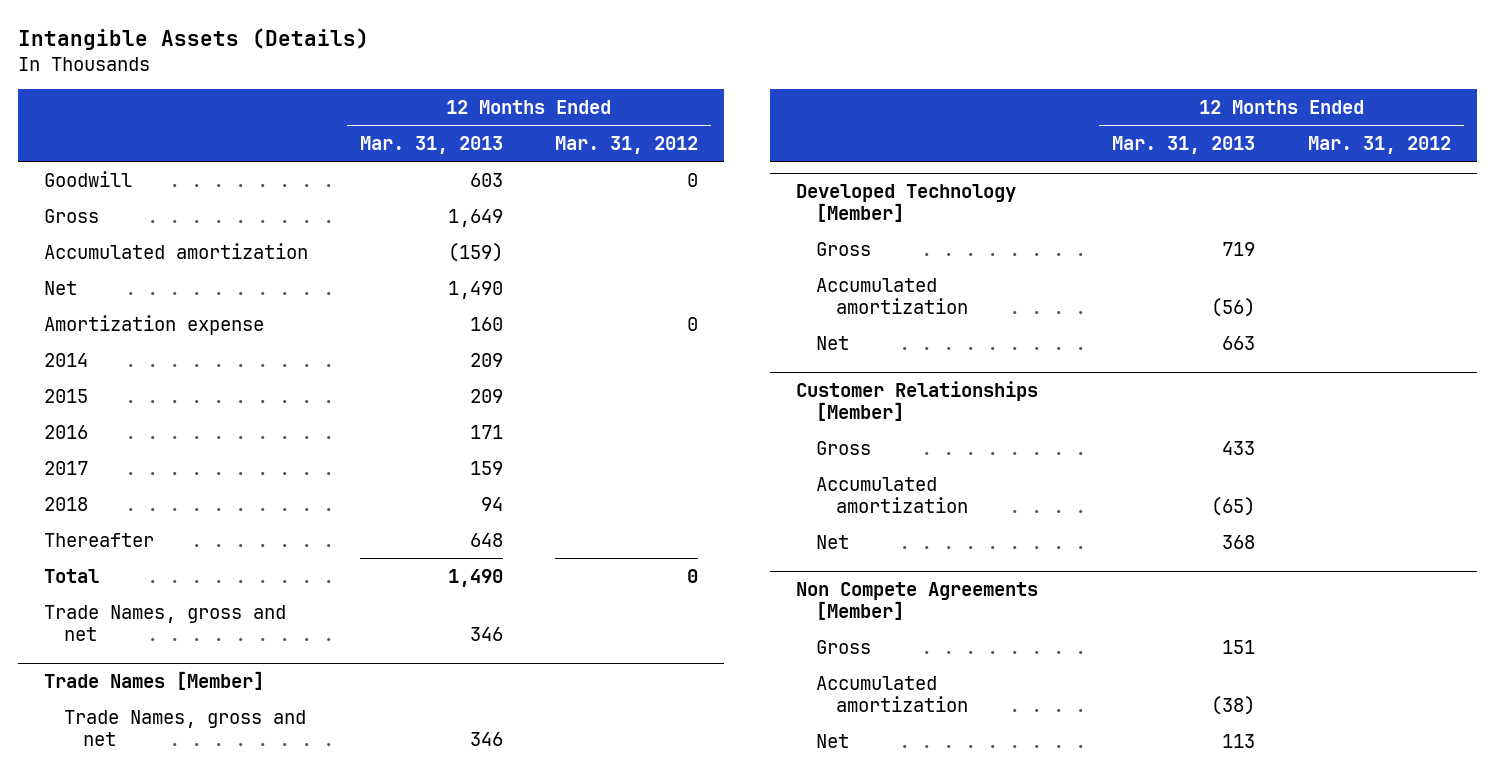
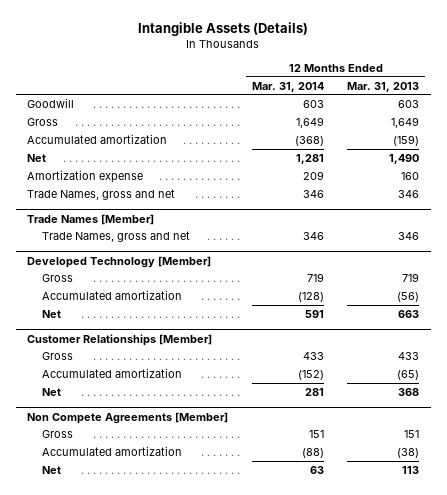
[555,135,699,154] Mar. 31, 2012 -> none
none -> [251,81,324,92] Mar. 31, 2014
[43,352,88,367] 2014 -> none
[43,388,88,403] 2015 -> none
[43,424,88,439] 2016 -> none
[43,460,88,475] 2017 -> none
[43,496,88,511] 2018 -> none
[43,532,154,547] Thereafter -> none
[43,568,99,583] Total -> none

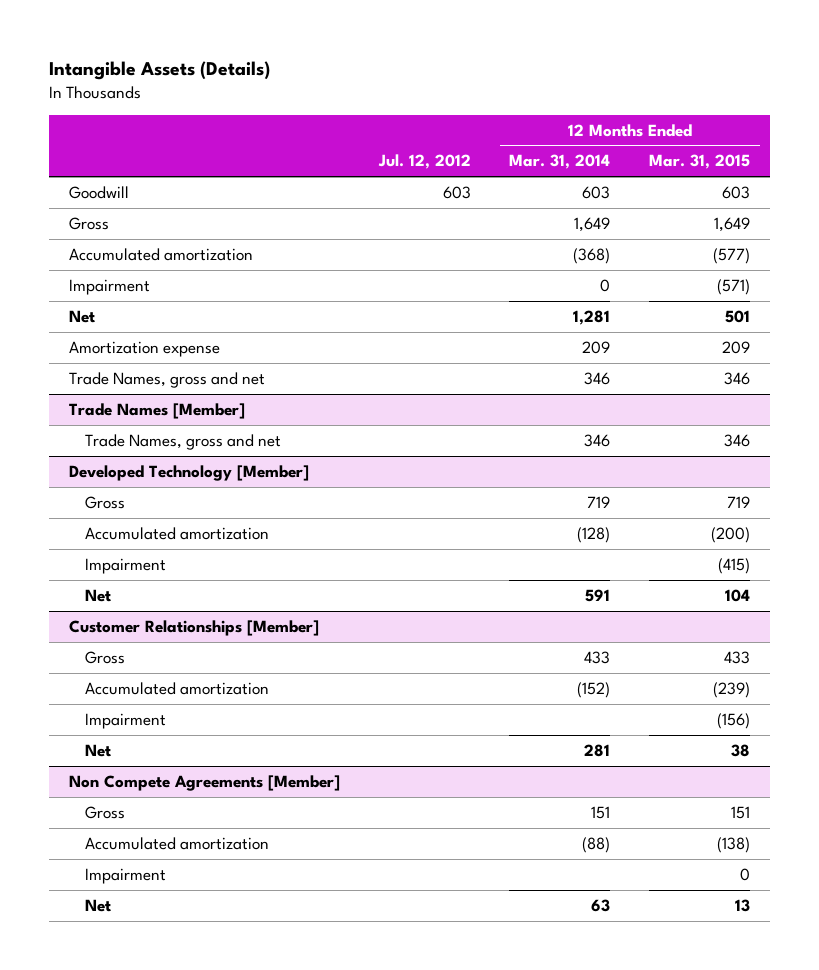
[347,81,420,92] Mar. 31, 2013 -> none
none -> [377,154,471,170] Jul. 12, 2012
none -> [649,154,751,170] Mar. 31, 2015
none -> [68,278,150,295] Impairment
none -> [85,557,167,574] Impairment
none -> [85,712,167,729] Impairment
none -> [85,867,167,884] Impairment

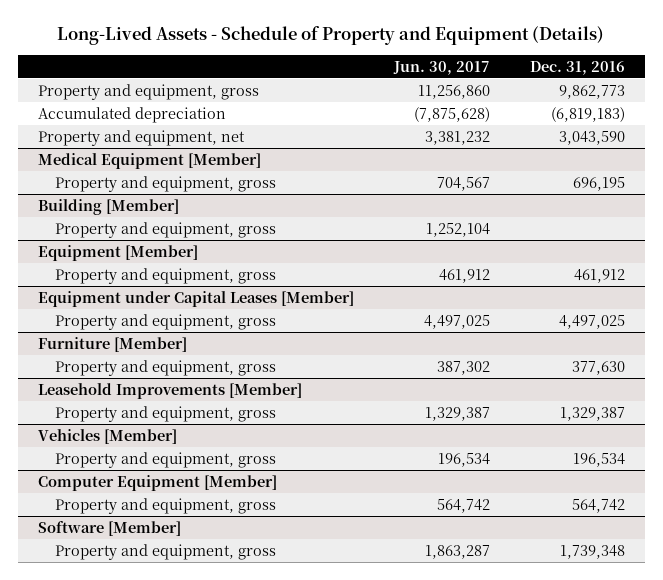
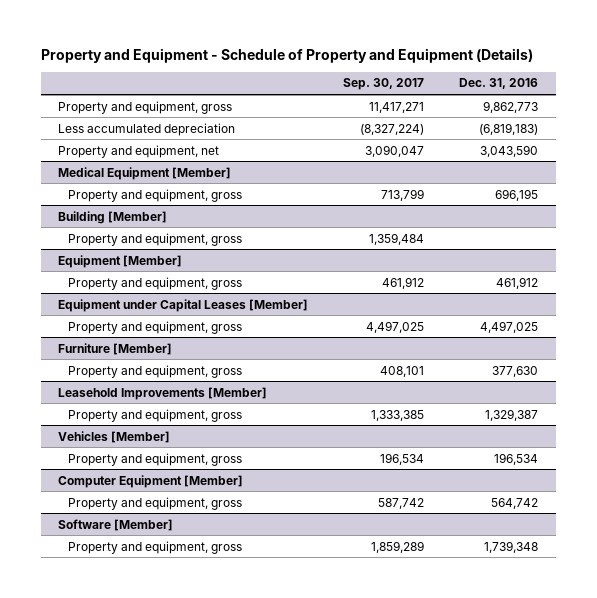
[57,26,605,46] Long-Lived Assets - Schedule of Property and Equipment (Details) -> [40,47,533,63] Property and Equipment - Schedule of Property and Equipment (Details)
[392,60,490,75] Jun. 30, 2017 -> none
none -> [343,78,425,91] Sep. 30, 2017
[37,106,226,123] Accumulated depreciation -> [58,122,236,136] Less accumulated depreciation

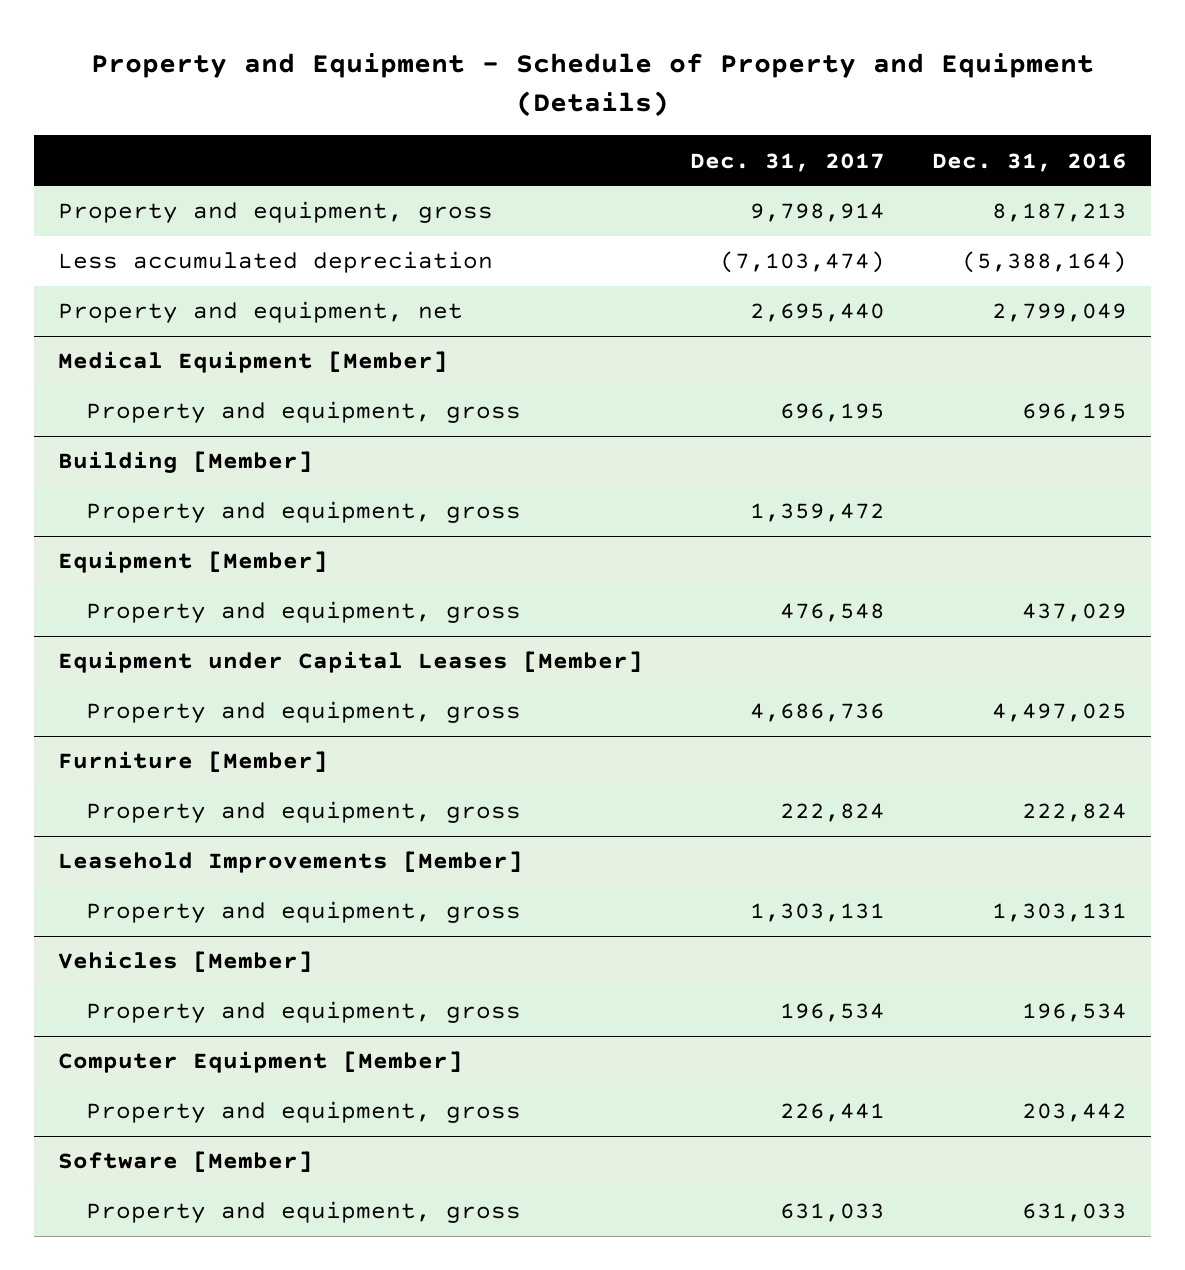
[343,78,425,91] Sep. 30, 2017 -> none
none -> [690,152,886,172] Dec. 31, 2017
[483,100,539,113] 9,862,773 -> [992,203,1128,223] 8,187,213
[479,122,539,135] (6,819,183) -> [962,251,1128,274] (5,388,164)
[480,144,539,157] 3,043,590 -> [992,303,1128,323] 2,799,049
[496,276,539,289] 461,912 -> [1022,603,1128,623] 437,029
[492,365,539,377] 377,630 -> [1022,803,1128,823] 222,824
[485,408,539,421] 1,329,387 -> [992,903,1128,923] 1,303,131
[491,497,539,509] 564,742 -> [1022,1103,1128,1123] 203,442
[484,540,539,553] 1,739,348 -> [1022,1203,1128,1223] 631,033

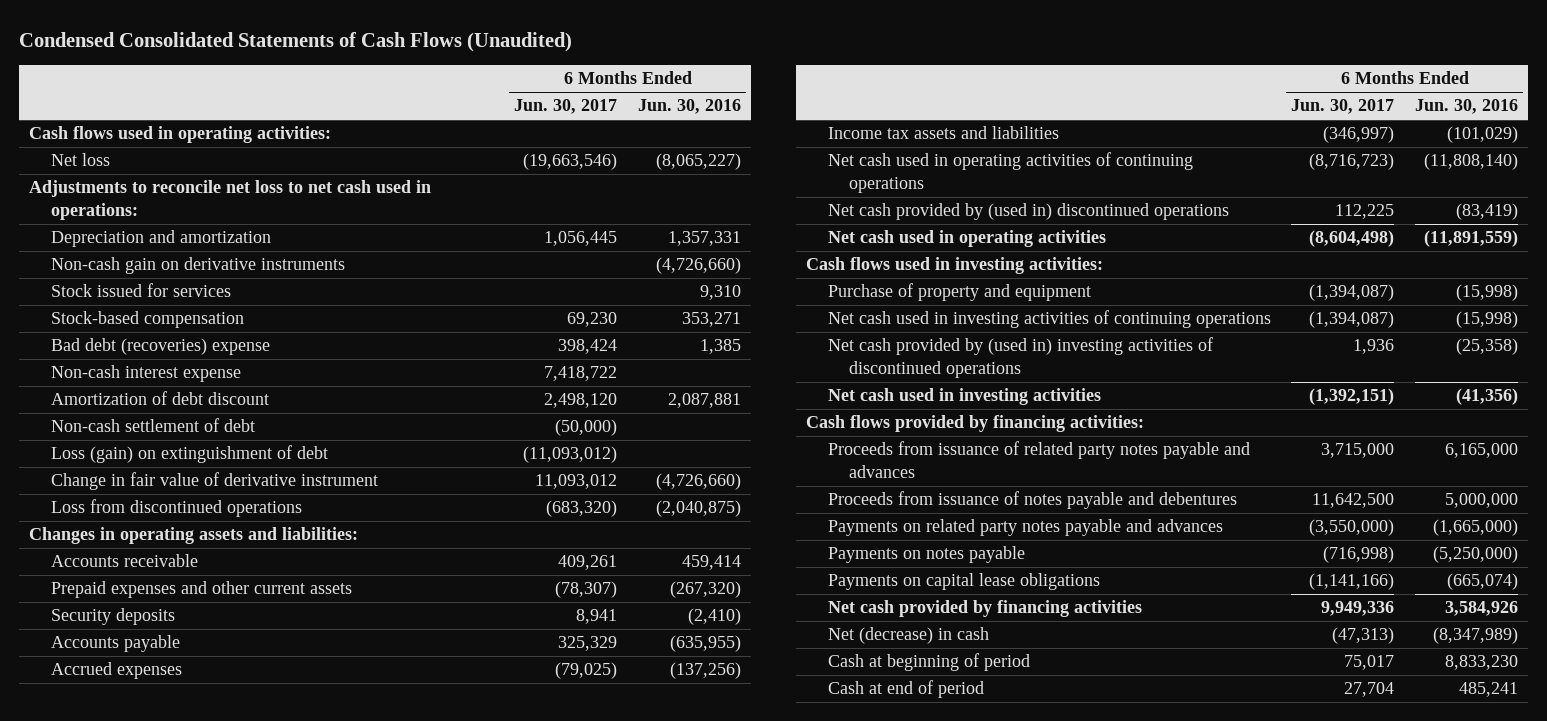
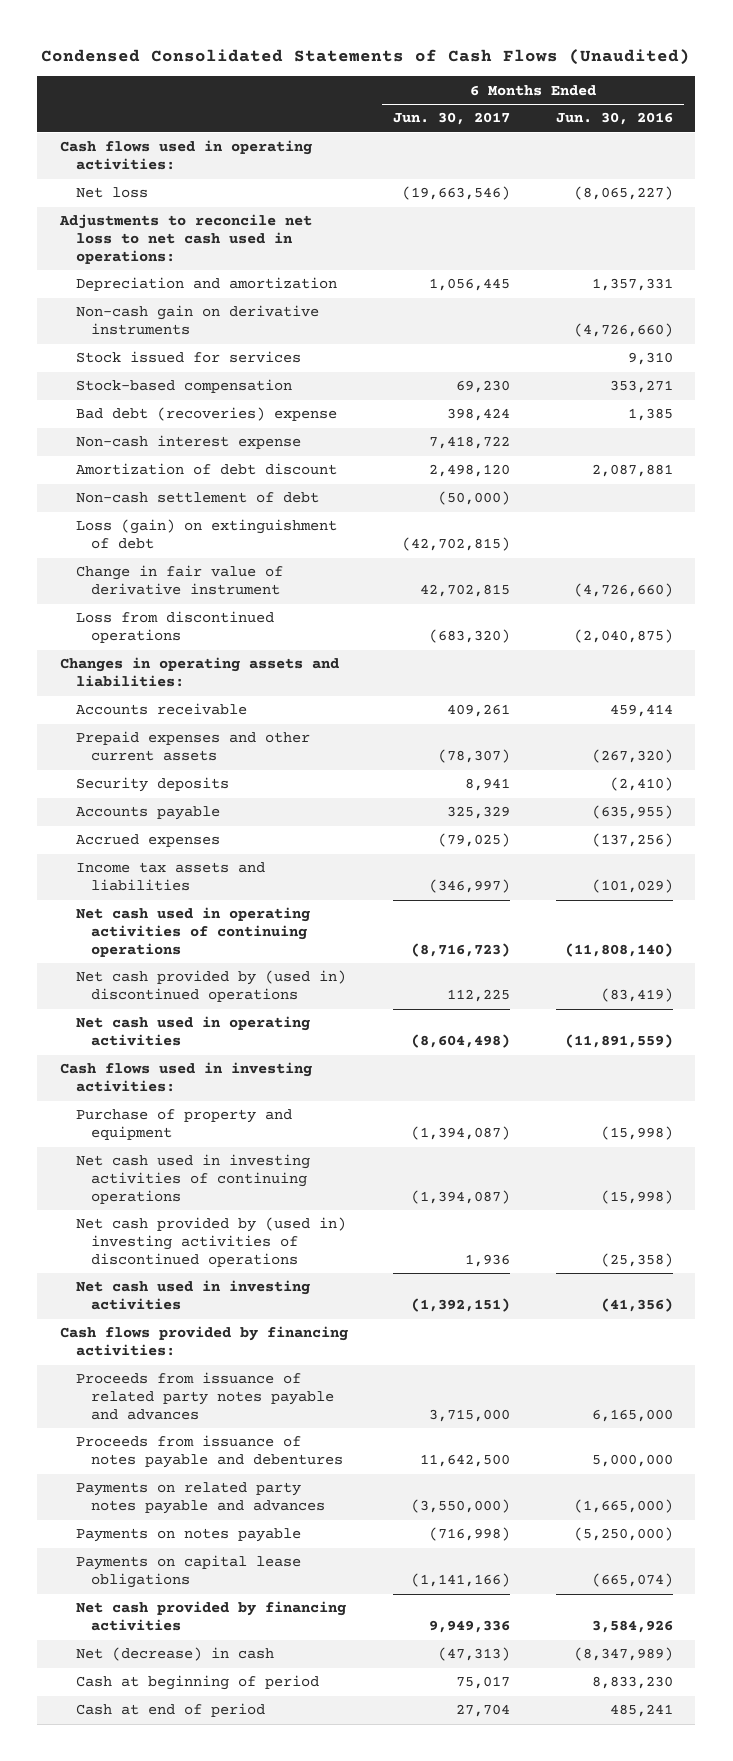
[523,446,618,464] (11,093,012) -> [402,537,511,552] (42,702,815)
[535,474,618,490] 11,093,012 -> [420,584,511,598] 42,702,815

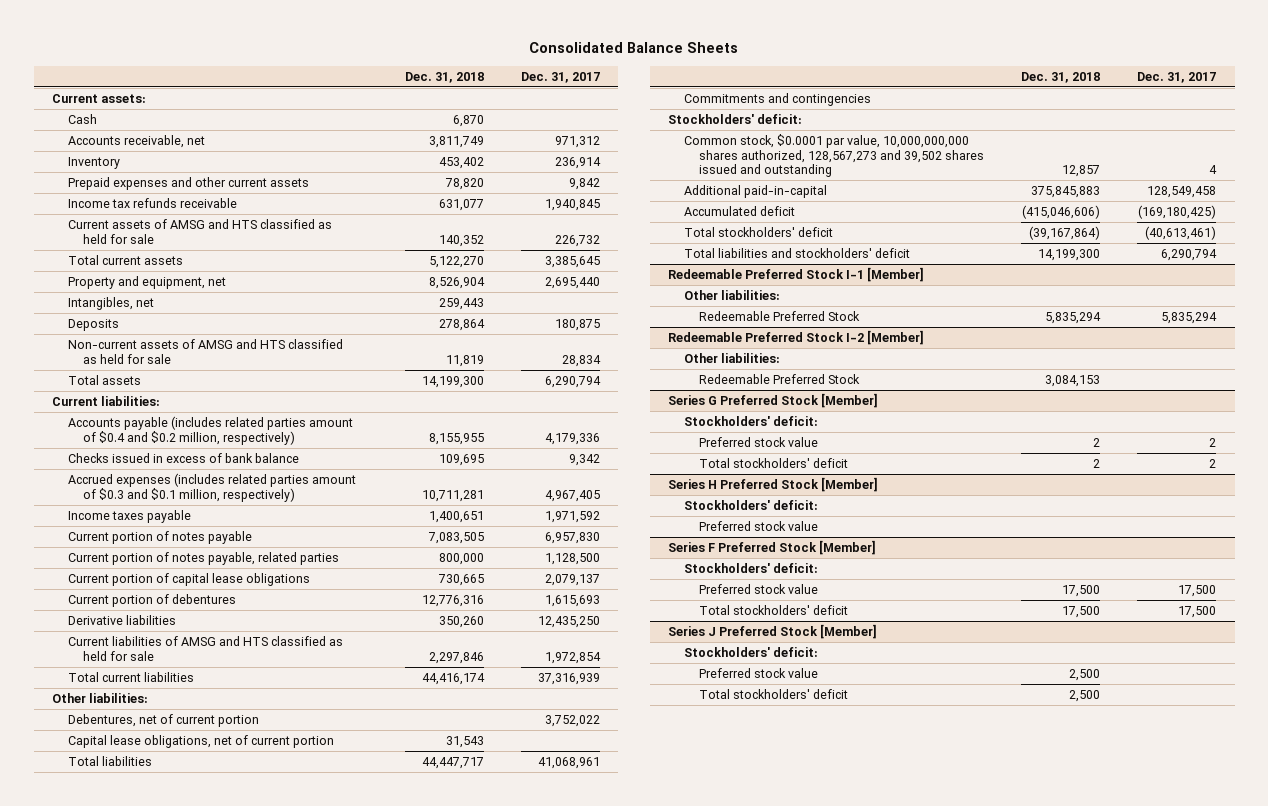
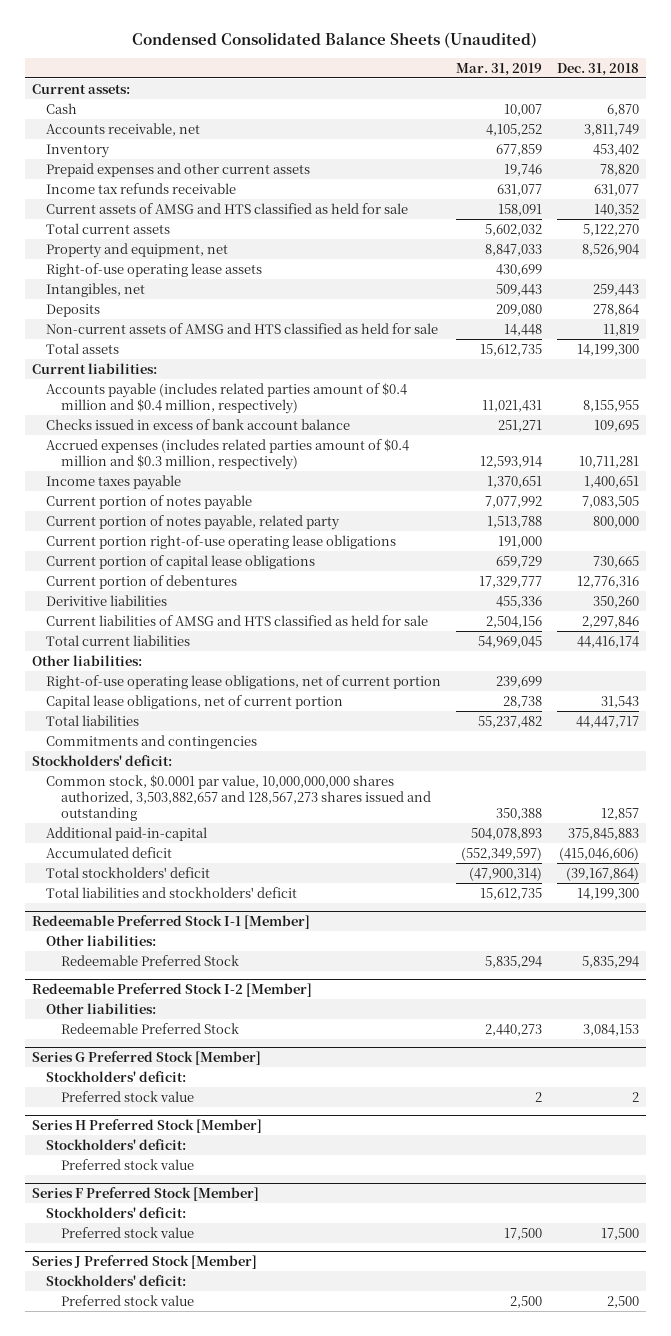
[529,42,739,54] Consolidated Balance Sheets -> [132,31,538,48] Condensed Consolidated Balance Sheets (Unaudited)
[520,71,600,83] Dec. 31, 2017 -> none
none -> [455,62,542,76] Mar. 31, 2019
none -> [46,262,263,277] Right-of-use operating lease assets
[67,415,353,445] Accounts payable (includes related parties amount of $0.4 and $0.2 million, respectively) -> [46,382,408,414] Accounts payable (includes related parties amount of $0.4 million and $0.4 million, respectively)
[67,452,299,463] Checks issued in excess of bank balance -> [46,418,351,430] Checks issued in excess of bank account balance
[67,472,356,502] Accrued expenses (includes related parties amount of $0.3 and $0.1 million, respectively) -> [46,438,410,470] Accrued expenses (includes related parties amount of $0.4 million and $0.3 million, respectively)
[67,551,339,565] Current portion of notes payable, related parties -> [46,514,341,530] Current portion of notes payable, related party
none -> [46,534,397,549] Current portion right-of-use operating lease obligations
[67,614,176,625] Derivative liabilities -> [46,594,168,606] Derivitive liabilities
[67,713,259,727] Debentures, net of current portion -> none
none -> [46,674,442,689] Right-of-use operating lease obligations, net of current portion
[683,133,985,178] Common stock, $0.0001 par value, 10,000,000,000 shares authorized, 128,567,273 and 39,502 shares issued and outstanding -> [46,774,431,822] Common stock, $0.0001 par value, 10,000,000,000 shares authorized, 3,503,882,657 and 128,567,273 shares issued and outstanding
[699,457,849,468] Total stockholders' deficit -> none
[699,604,849,615] Total stockholders' deficit -> none
[699,688,849,699] Total stockholders' deficit -> none

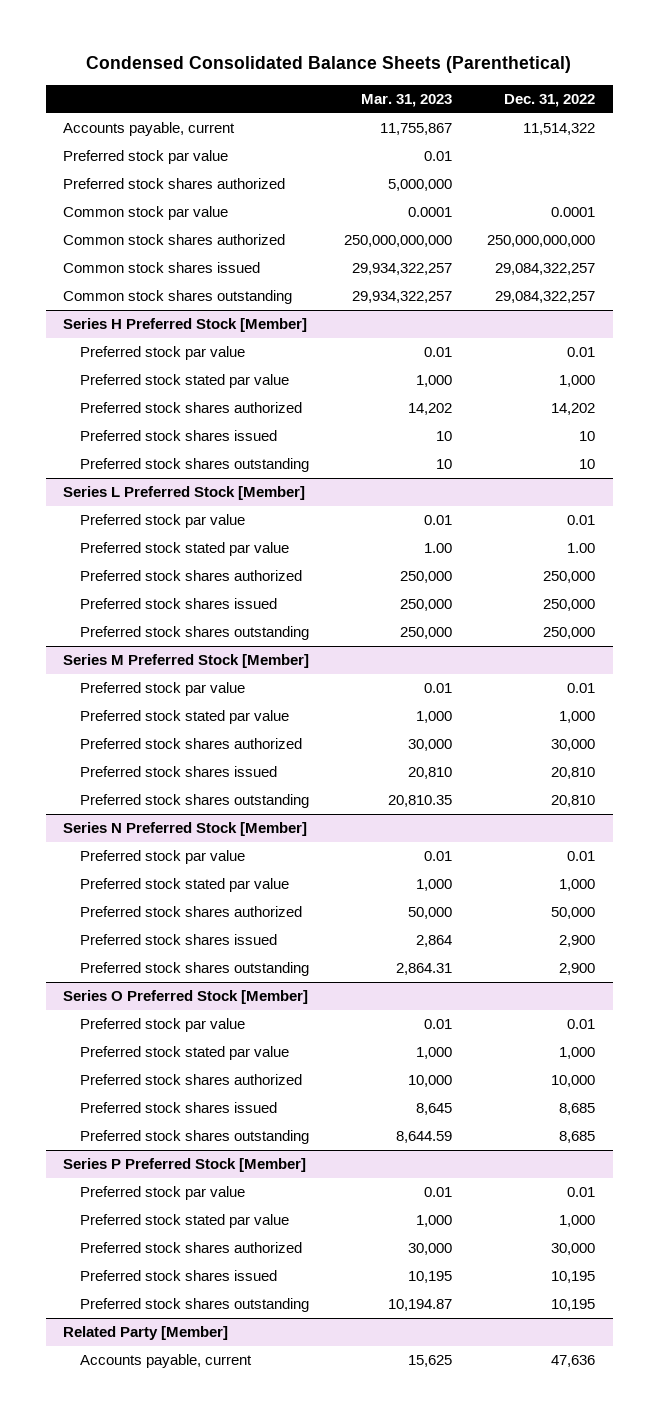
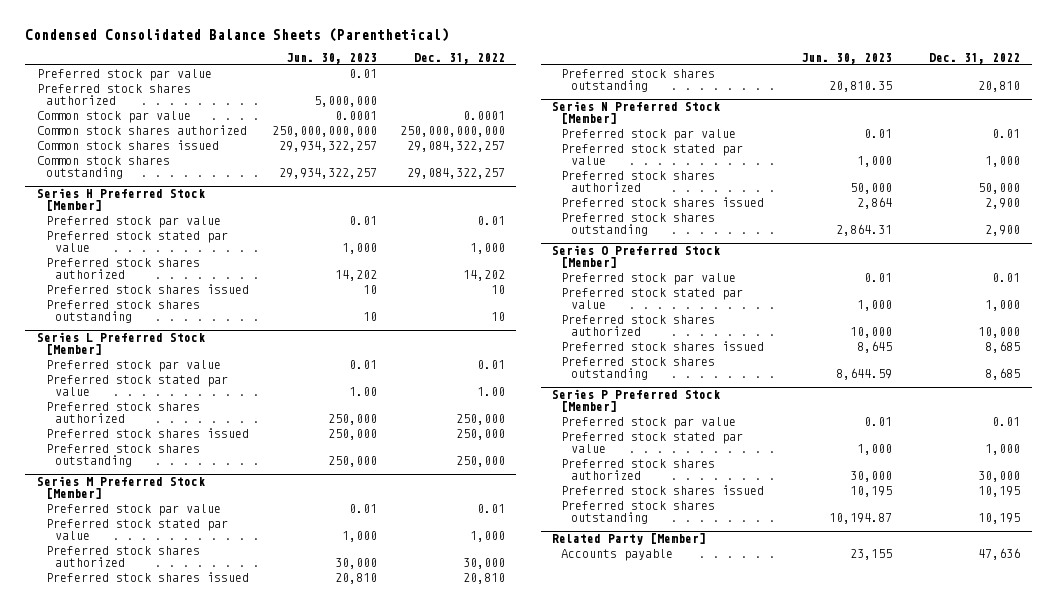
[361,93,453,107] Mar. 31, 2023 -> none
none -> [285,53,377,65] Jun. 30, 2023
[63,122,236,137] Accounts payable, current -> none
[80,1354,253,1369] Accounts payable, current -> [561,548,674,561] Accounts payable

